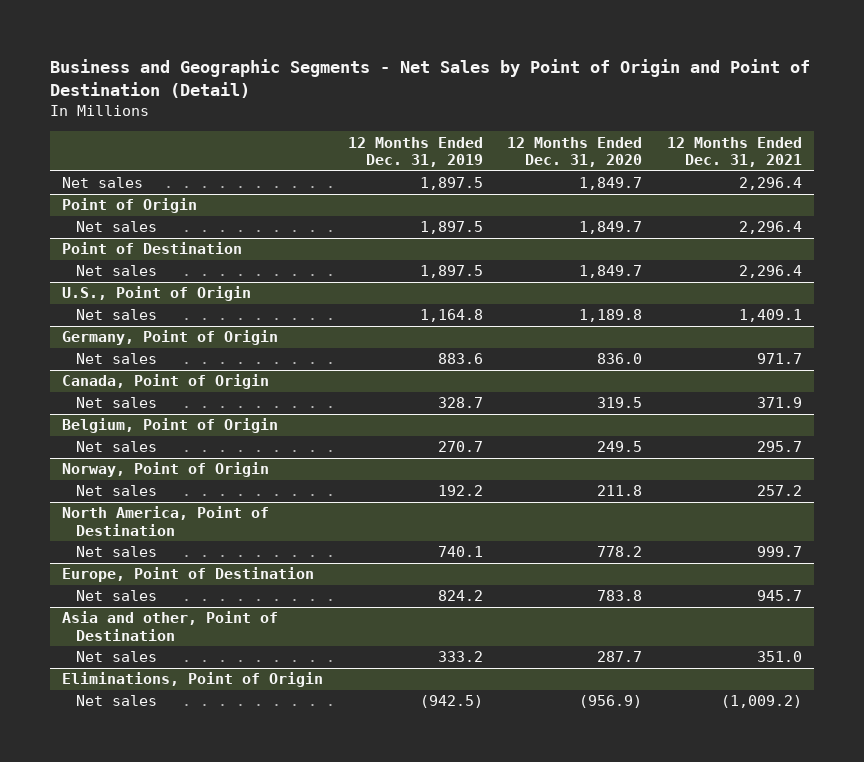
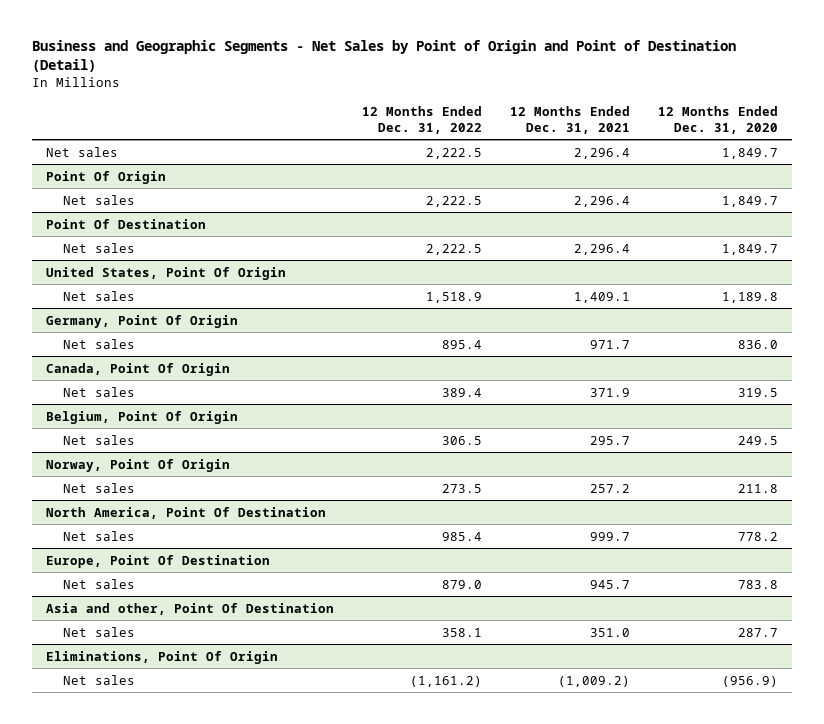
[347,136,483,168] 12 Months Ended Dec. 31, 2019 -> none
none -> [361,105,482,134] 12 Months Ended Dec. 31, 2022
[62,198,198,214] Point of Origin -> [45,170,166,184] Point Of Origin
[62,242,243,255] Point of Destination -> [45,218,206,229] Point Of Destination
[62,286,252,302] U.S., Point of Origin -> none
none -> [45,266,286,280] United States, Point Of Origin
[62,330,279,346] Germany, Point of Origin -> [45,314,238,328] Germany, Point Of Origin
[62,374,270,390] Canada, Point of Origin -> [45,362,230,376] Canada, Point Of Origin
[62,418,279,434] Belgium, Point of Origin -> [45,410,238,424] Belgium, Point Of Origin
[62,462,270,478] Norway, Point of Origin -> [45,458,230,472] Norway, Point Of Origin
[62,506,270,536] North America, Point of Destination -> [45,506,326,519] North America, Point Of Destination
[62,567,315,583] Europe, Point of Destination -> [45,554,270,568] Europe, Point Of Destination
[62,611,279,641] Asia and other, Point of Destination -> [45,602,334,615] Asia and other, Point Of Destination
[62,672,324,688] Eliminations, Point of Origin -> [45,650,278,664] Eliminations, Point Of Origin

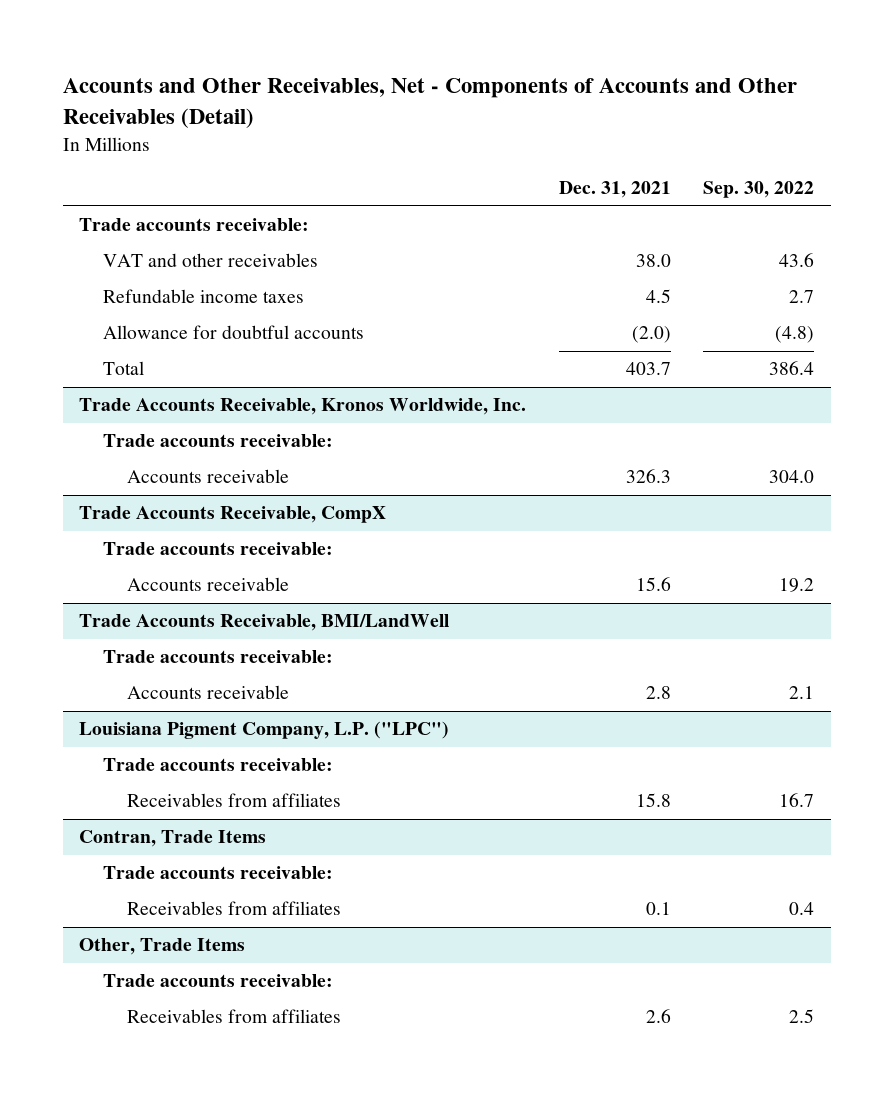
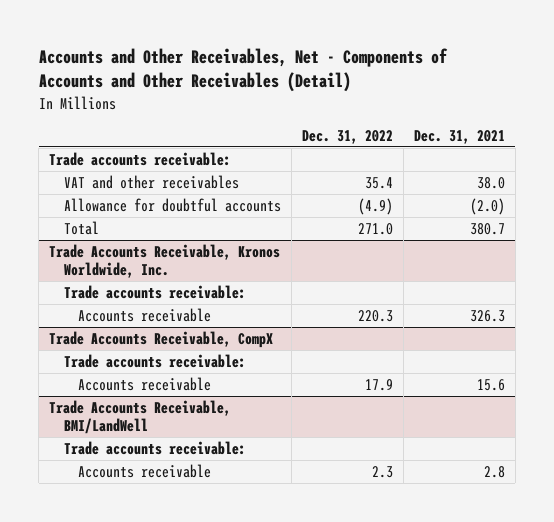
[703,181,815,199] Sep. 30, 2022 -> none
none -> [301,129,393,144] Dec. 31, 2022
[102,289,304,304] Refundable income taxes -> none
[625,362,671,376] 403.7 -> [469,222,505,235] 380.7
[79,721,450,740] Louisiana Pigment Company, L.P. ("LPC") -> none
[102,758,333,772] Trade accounts receivable: -> none
[126,793,341,808] Receivables from affiliates -> none
[79,830,267,848] Contran, Trade Items -> none
[102,866,333,880] Trade accounts receivable: -> none
[126,901,341,916] Receivables from affiliates -> none
[79,938,246,956] Other, Trade Items -> none
[102,974,333,988] Trade accounts receivable: -> none
[126,1009,341,1024] Receivables from affiliates -> none

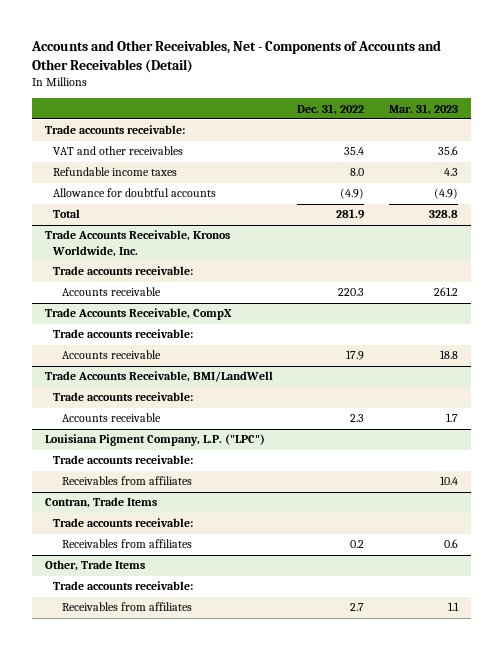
[413,129,505,144] Dec. 31, 2021 -> none
none -> [389,103,459,115] Mar. 31, 2023
none -> [53,167,178,177] Refundable income taxes
[357,222,393,235] 271.0 -> [336,209,366,220] 281.9
none -> [44,434,265,447] Louisiana Pigment Company, L.P. ("LPC")
none -> [53,455,194,465] Trade accounts receivable:
none -> [62,476,193,486] Receivables from affiliates
none -> [44,497,157,509] Contran, Trade Items
none -> [53,518,194,528] Trade accounts receivable:
none -> [62,539,193,549] Receivables from affiliates
none -> [44,560,145,572] Other, Trade Items
none -> [53,581,194,591] Trade accounts receivable:
none -> [62,602,193,612] Receivables from affiliates

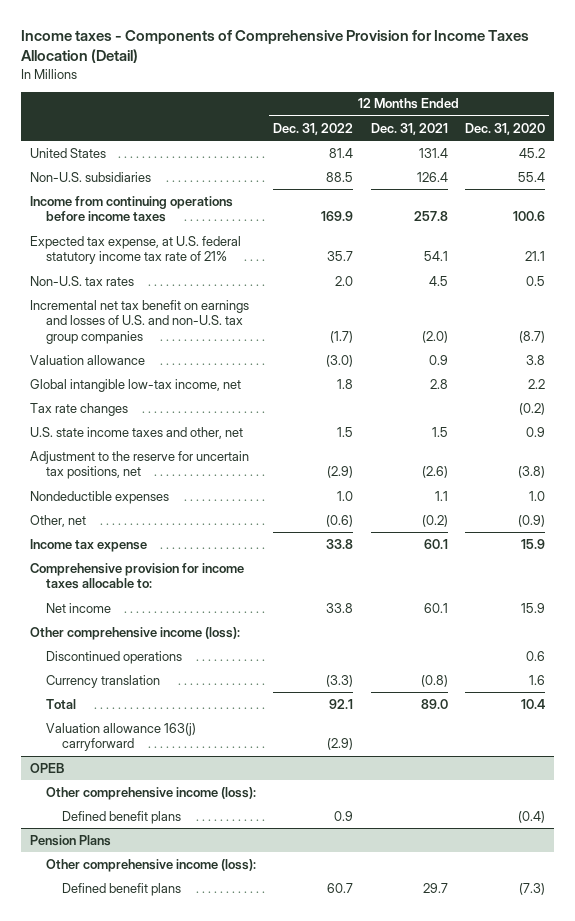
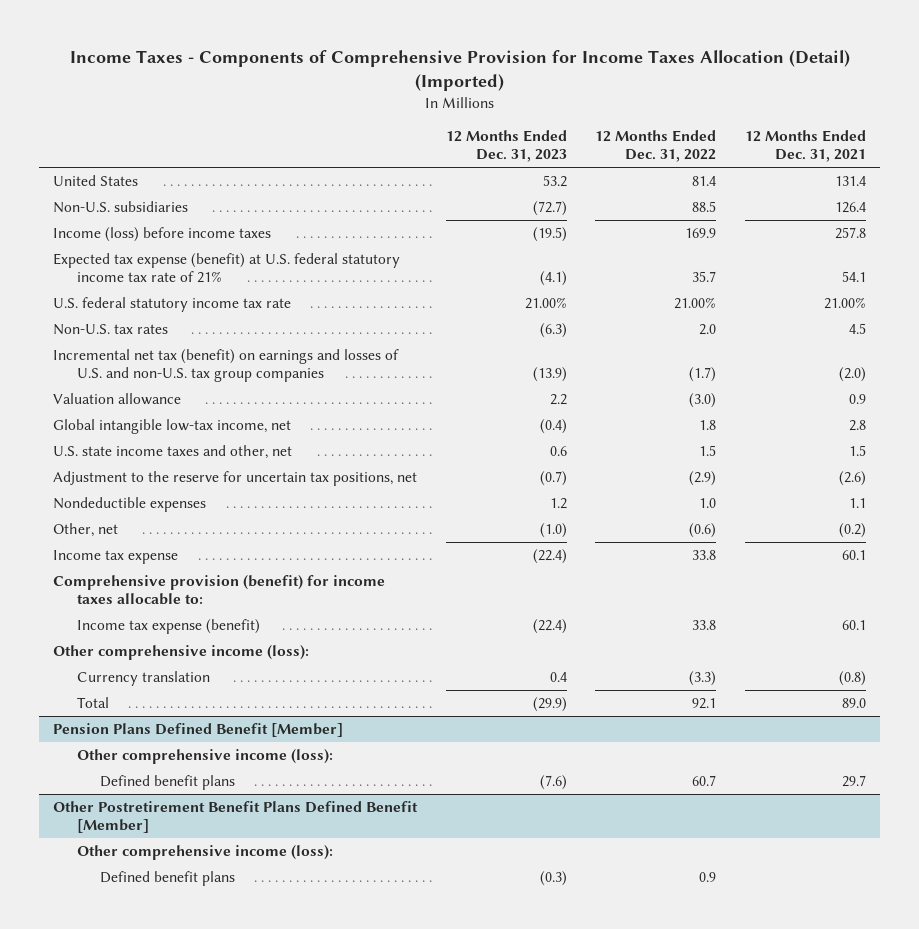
[21,30,530,64] Income taxes - Components of Comprehensive Provision for Income Taxes Allocation (Detail) -> [69,49,850,92] Income Taxes - Components of Comprehensive Provision for Income Taxes Allocation (Detail) (Imported)
[464,122,545,135] Dec. 31, 2020 -> none
none -> [445,130,567,163] 12 Months Ended Dec. 31, 2023
[29,195,233,223] Income from continuing operations before income taxes -> [53,226,272,242] Income (loss) before income taxes
[29,235,241,265] Expected tax expense, at U.S. federal statutory income tax rate of 21% -> [53,252,401,283] Expected tax expense (benefit) at U.S. federal statutory income tax rate of 21%
none -> [53,296,292,312] U.S. federal statutory income tax rate
[29,299,249,344] Incremental net tax benefit on earnings and losses of U.S. and non-U.S. tax group companies -> [53,348,400,382] Incremental net tax (benefit) on earnings and losses of U.S. and non-U.S. tax group companies
[29,402,128,416] Tax rate changes -> none
[29,562,244,590] Comprehensive provision for income taxes allocable to: -> [53,574,386,605] Comprehensive provision (benefit) for income taxes allocable to:
[45,602,111,613] Net income -> [76,618,260,634] Income tax expense (benefit)
[45,650,182,664] Discontinued operations -> none
[45,722,196,752] Valuation allowance 163(j) carryforward -> none
[29,762,64,773] OPEB -> none
[45,786,256,800] Other comprehensive income (loss): -> none
[62,810,182,824] Defined benefit plans -> none
[29,834,111,846] Pension Plans -> [53,722,344,737] Pension Plans Defined Benefit [Member]
none -> [53,800,419,833] Other Postretirement Benefit Plans Defined Benefit [Member]
none -> [76,844,333,860] Other comprehensive income (loss):
none -> [100,870,236,886] Defined benefit plans

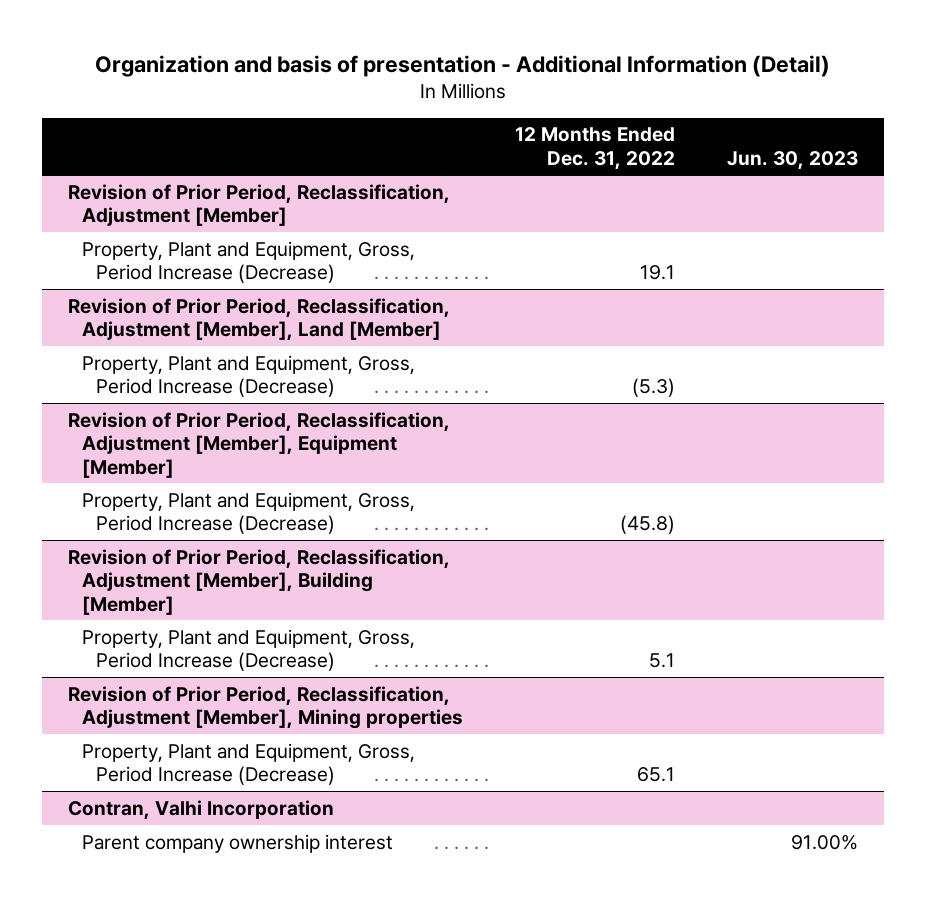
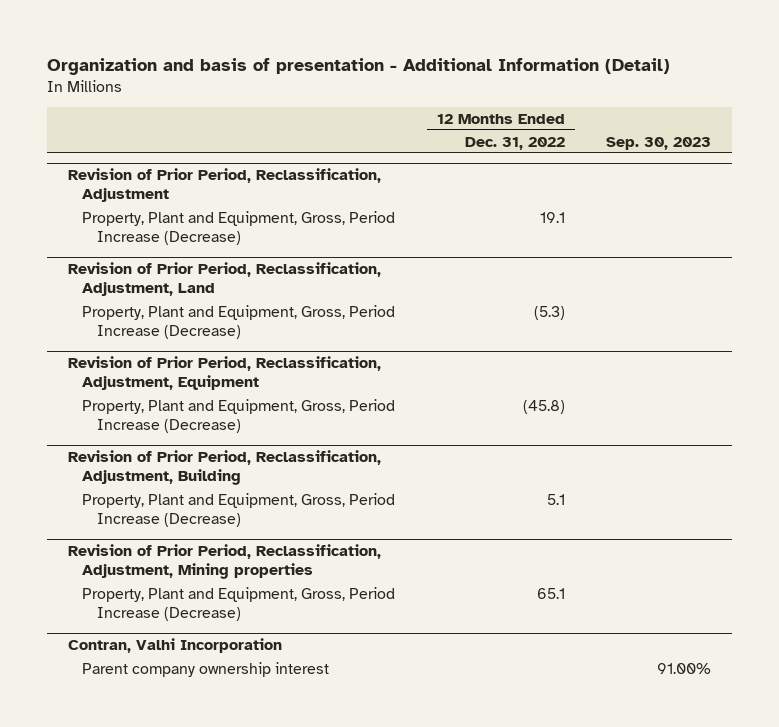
[726,150,858,170] Jun. 30, 2023 -> none
none -> [606,136,712,150] Sep. 30, 2023
[68,183,451,227] Revision of Prior Period, Reclassification, Adjustment [Member] -> [67,168,381,203] Revision of Prior Period, Reclassification, Adjustment
[68,297,451,342] Revision of Prior Period, Reclassification, Adjustment [Member], Land [Member] -> [67,262,381,297] Revision of Prior Period, Reclassification, Adjustment, Land
[68,411,451,478] Revision of Prior Period, Reclassification, Adjustment [Member], Equipment [Member] -> [67,356,381,391] Revision of Prior Period, Reclassification, Adjustment, Equipment
[68,548,451,615] Revision of Prior Period, Reclassification, Adjustment [Member], Building [Member] -> [67,450,381,486] Revision of Prior Period, Reclassification, Adjustment, Building
[68,685,464,730] Revision of Prior Period, Reclassification, Adjustment [Member], Mining properties -> [67,544,381,580] Revision of Prior Period, Reclassification, Adjustment, Mining properties

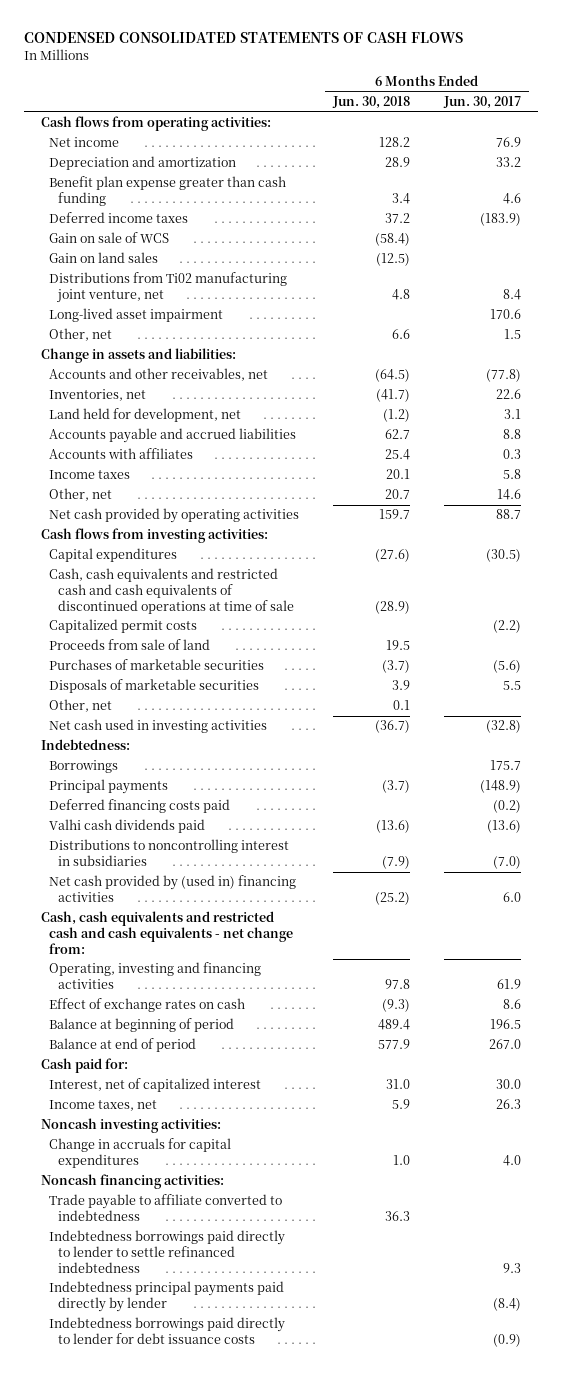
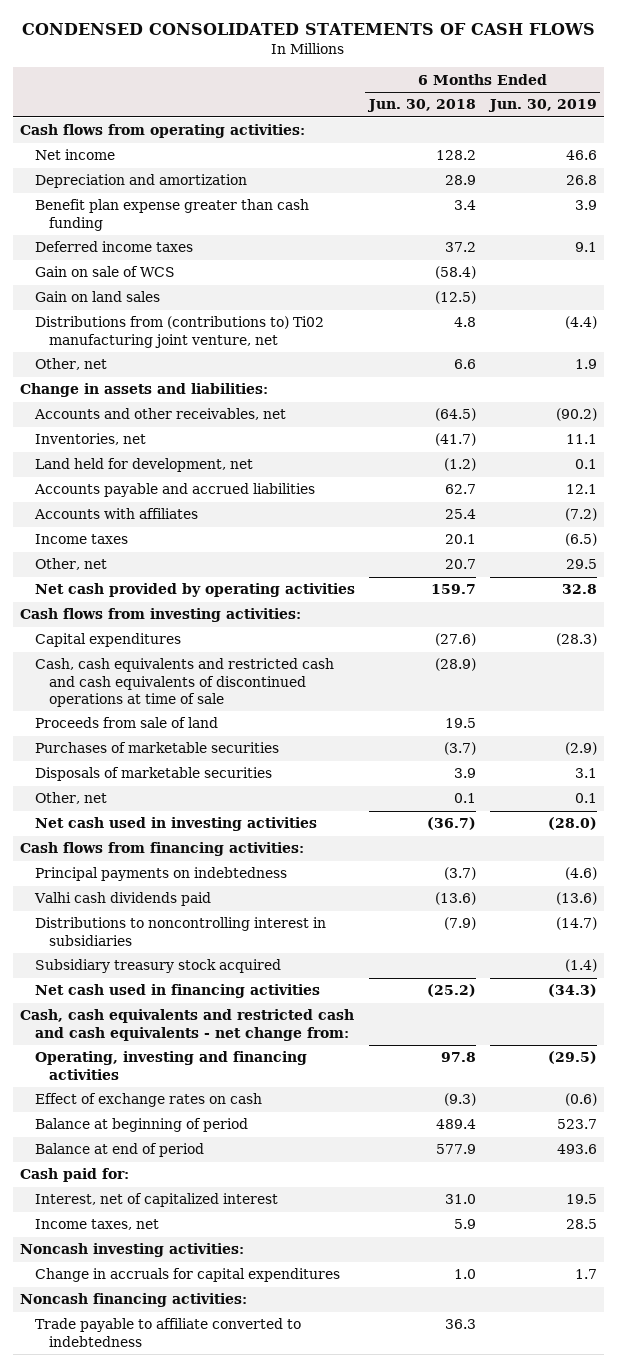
[442,96,521,110] Jun. 30, 2017 -> none
none -> [487,99,597,113] Jun. 30, 2019
[49,308,224,323] Long-lived asset impairment -> none
[49,272,288,304] Distributions from Ti02 manufacturing joint venture, net -> [34,316,324,348] Distributions from (contributions to) Ti02 manufacturing joint venture, net
[49,619,198,634] Capitalized permit costs -> none
[40,739,130,751] Indebtedness: -> none
[49,760,119,774] Borrowings -> none
[49,799,231,814] Deferred financing costs paid -> none
none -> [20,842,305,857] Cash flows from financing activities:
[49,779,169,795] Principal payments -> [34,867,287,882] Principal payments on indebtedness
none -> [34,959,281,974] Subsidiary treasury stock acquired
[49,875,297,903] Net cash provided by (used in) financing activities -> [34,984,320,999] Net cash used in financing activities
[49,1230,286,1273] Indebtedness borrowings paid directly to lender to settle refinanced indebtedness -> none
[49,1281,285,1313] Indebtedness principal payments paid directly by lender -> none
[49,1317,286,1345] Indebtedness borrowings paid directly to lender for debt issuance costs -> none

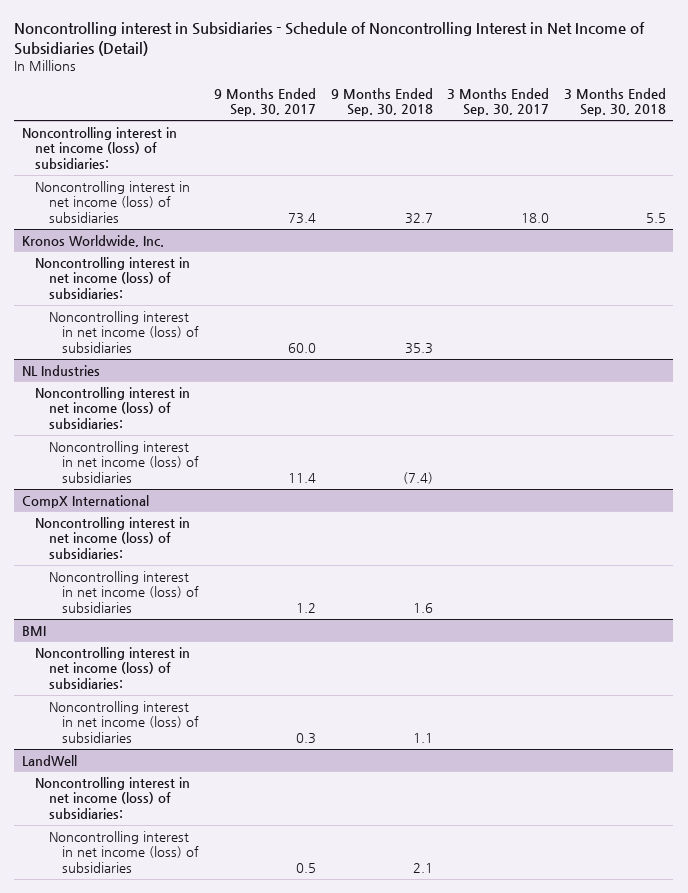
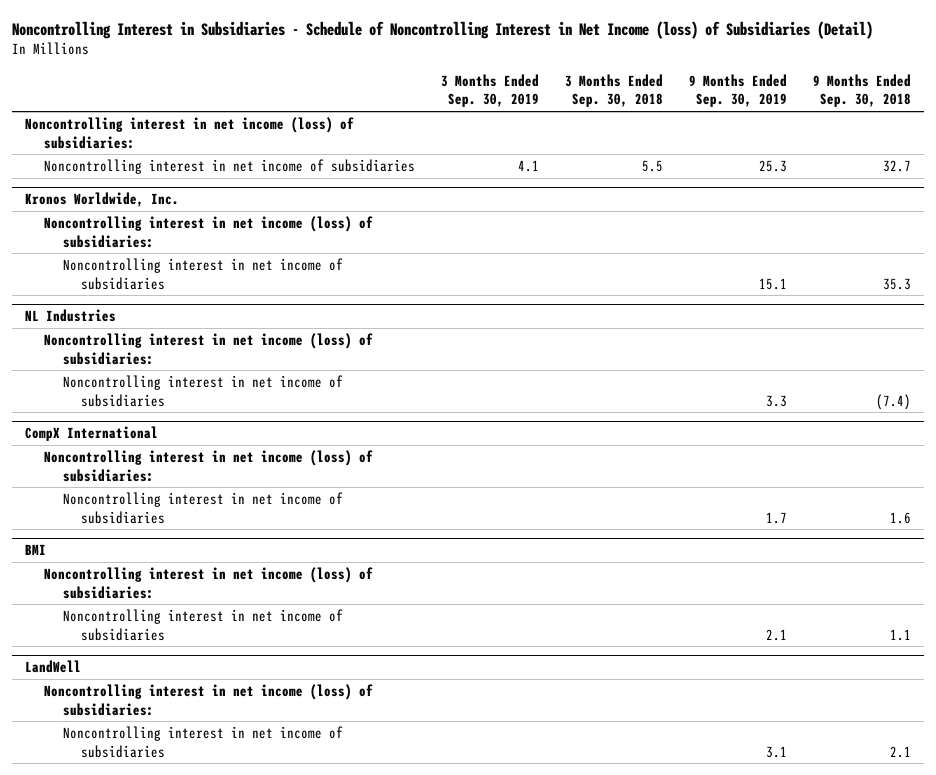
[14,22,646,56] Noncontrolling interest in Subsidiaries - Schedule of Noncontrolling Interest in Net Income of Subsidiaries (Detail) -> [12,20,874,39] Noncontrolling Interest in Subsidiaries - Schedule of Noncontrolling Interest in Net Income (loss) of Subsidiaries (Detail)
[213,87,316,117] 9 Months Ended Sep. 30, 2017 -> none
[447,87,550,117] 3 Months Ended Sep. 30, 2017 -> none
none -> [440,73,539,108] 3 Months Ended Sep. 30, 2019
none -> [689,73,788,108] 9 Months Ended Sep. 30, 2019
[35,180,191,223] Noncontrolling interest in net income (loss) of subsidiaries -> [43,159,415,175] Noncontrolling interest in net income of subsidiaries
[48,310,200,353] Noncontrolling interest in net income (loss) of subsidiaries -> [62,258,343,290] Noncontrolling interest in net income of subsidiaries
[48,440,200,483] Noncontrolling interest in net income (loss) of subsidiaries -> [62,375,343,407] Noncontrolling interest in net income of subsidiaries
[48,570,200,613] Noncontrolling interest in net income (loss) of subsidiaries -> [62,492,343,524] Noncontrolling interest in net income of subsidiaries
[48,700,200,743] Noncontrolling interest in net income (loss) of subsidiaries -> [62,609,343,641] Noncontrolling interest in net income of subsidiaries
[48,830,200,873] Noncontrolling interest in net income (loss) of subsidiaries -> [62,726,343,758] Noncontrolling interest in net income of subsidiaries

